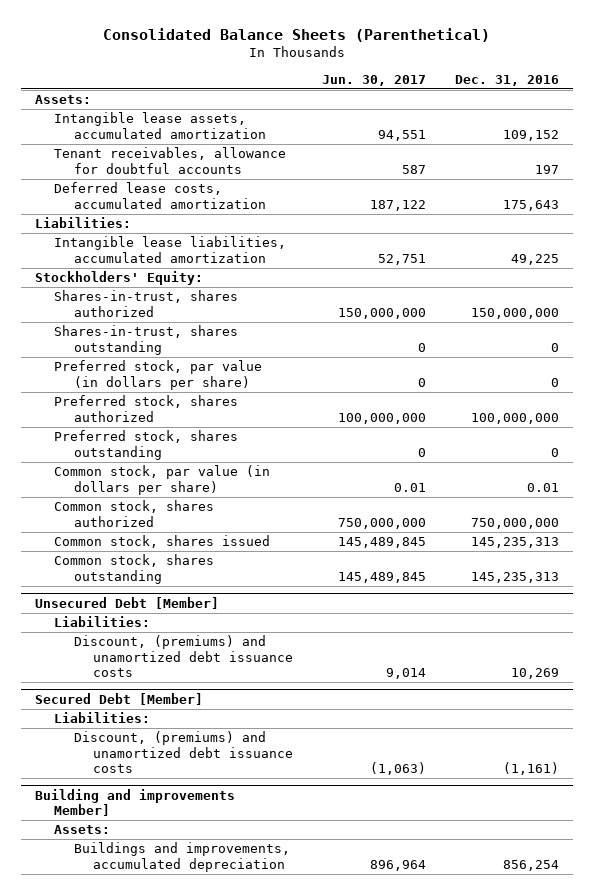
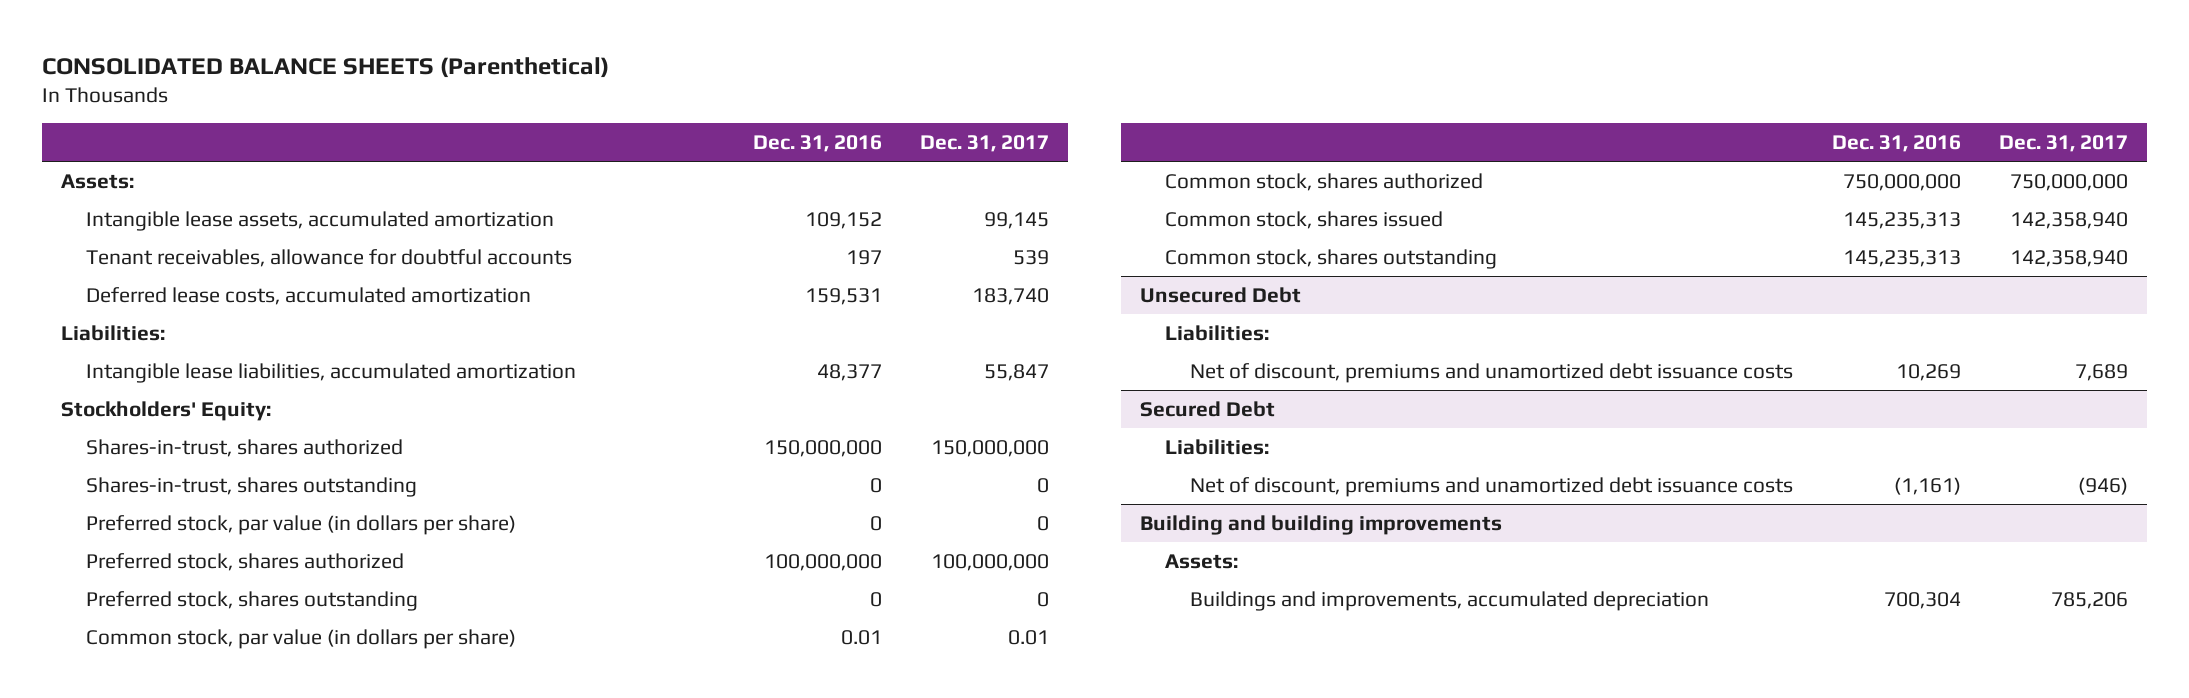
[102,28,490,43] Consolidated Balance Sheets (Parenthetical) -> [41,56,609,78] CONSOLIDATED BALANCE SHEETS (Parenthetical)
[321,74,426,86] Jun. 30, 2017 -> none
none -> [920,134,1050,152] Dec. 31, 2017
[502,199,559,211] 175,643 -> [804,287,882,305] 159,531
[510,253,559,265] 49,225 -> [816,363,882,381] 48,377
[35,596,220,609] Unsecured Debt [Member] -> [1139,286,1301,303] Unsecured Debt
[73,635,293,678] Discount, (premiums) and unamortized debt issuance costs -> [1190,362,1794,383] Net of discount, premiums and unamortized debt issuance costs
[35,692,204,705] Secured Debt [Member] -> [1139,400,1275,417] Secured Debt
[73,731,293,774] Discount, (premiums) and unamortized debt issuance costs -> [1190,476,1794,497] Net of discount, premiums and unamortized debt issuance costs
[35,788,236,817] Building and improvements Member] -> [1139,514,1502,535] Building and building improvements
[502,859,559,871] 856,254 -> [1883,591,1961,609] 700,304

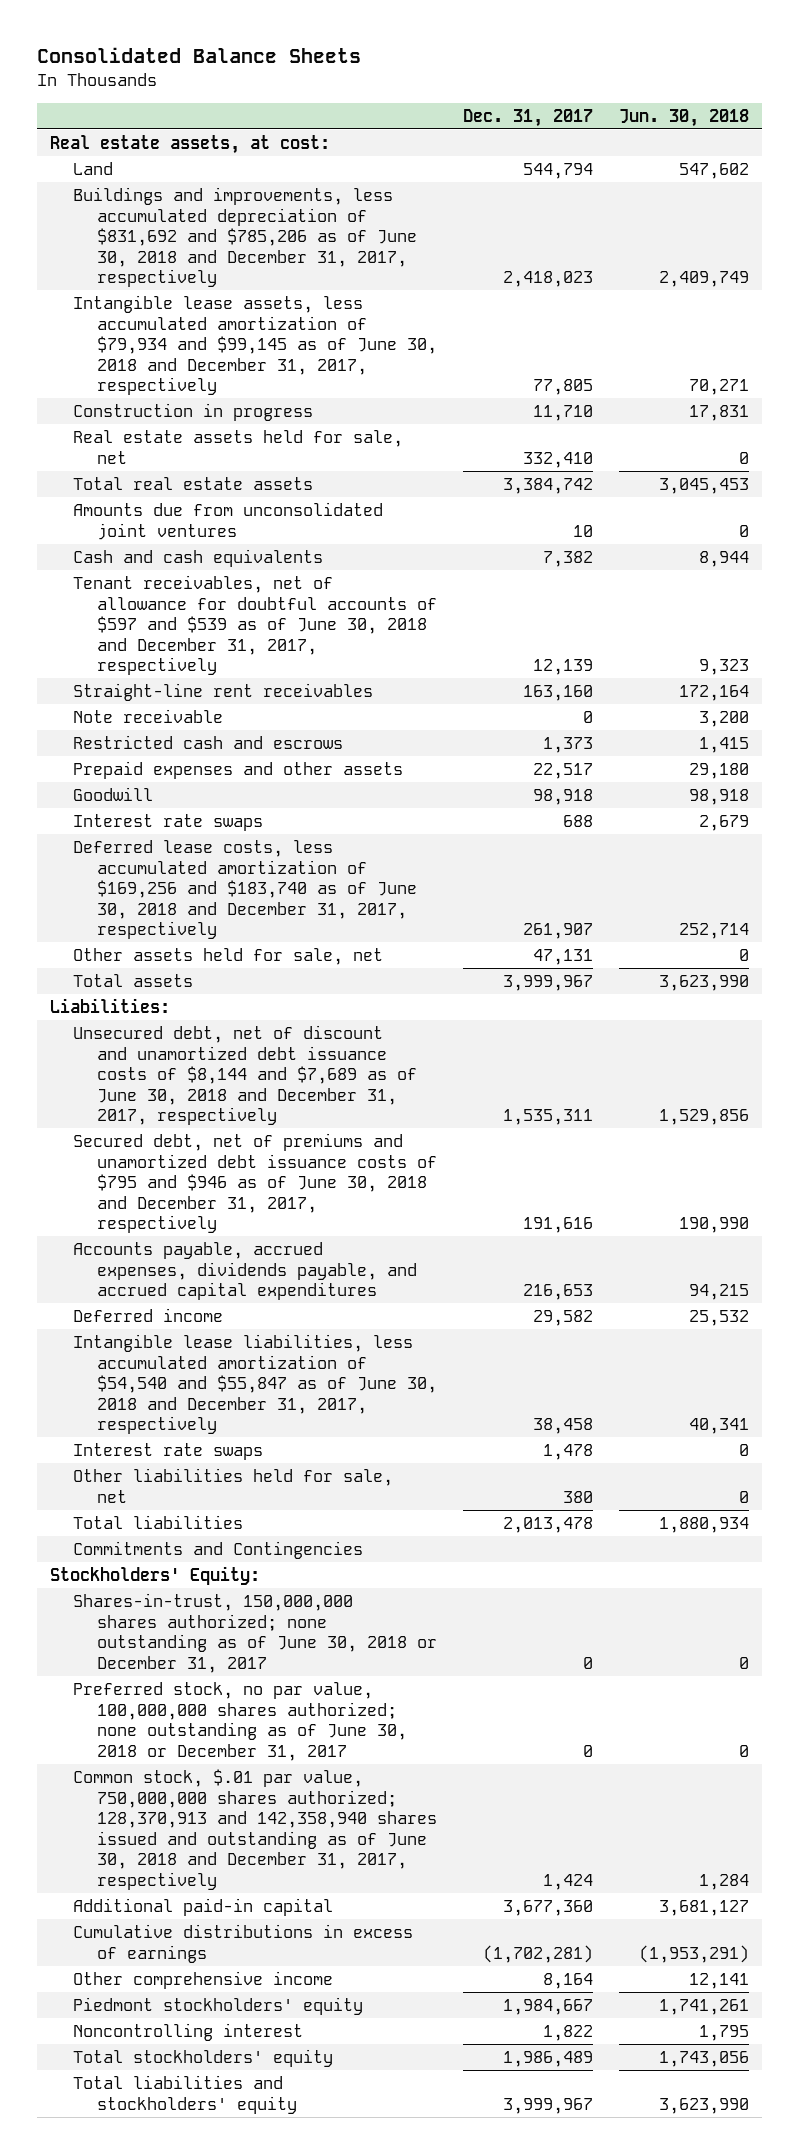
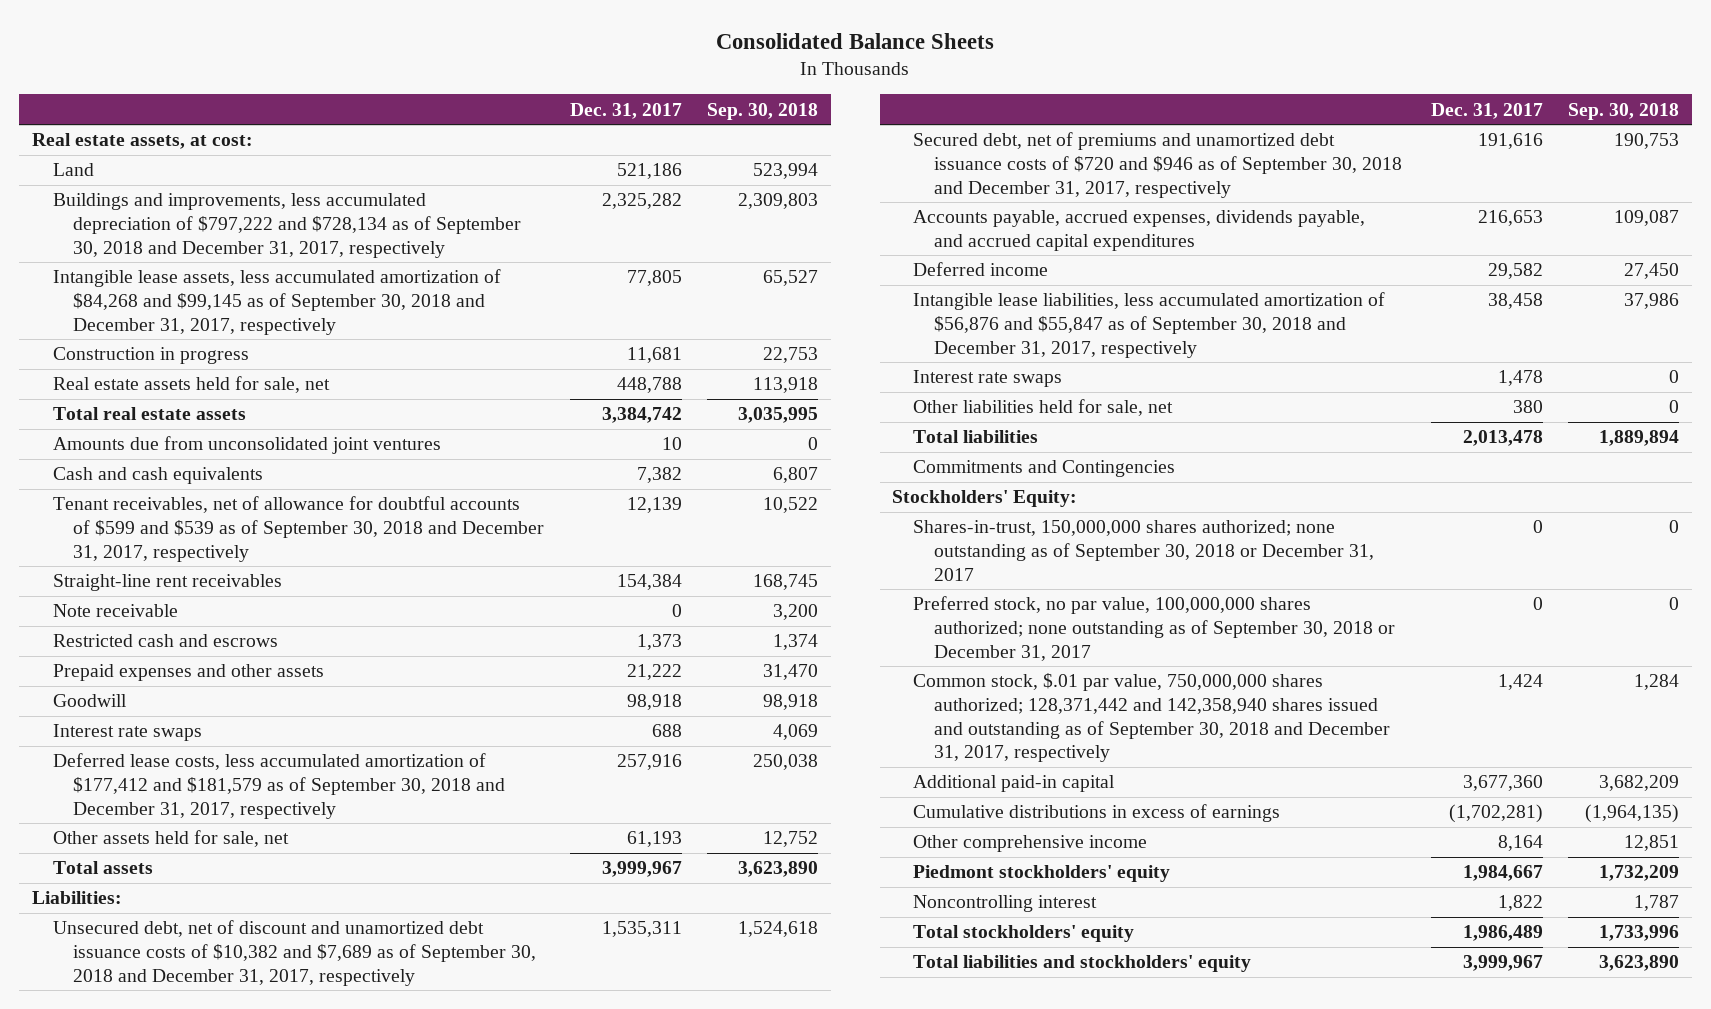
[618,108,749,127] Jun. 30, 2018 -> none
none -> [707,102,819,120] Sep. 30, 2018
[522,162,593,179] 544,794 -> [616,163,682,180] 521,186
[73,186,417,288] Buildings and improvements, less accumulated depreciation of $831,692 and $785,206 as of June 30, 2018 and December 31, 2017, respectively -> [52,193,522,258] Buildings and improvements, less accumulated depreciation of $797,222 and $728,134 as of September 30, 2018 and December 31, 2017, respectively
[502,271,593,288] 2,418,023 -> [601,193,682,210] 2,325,282
[73,294,437,396] Intangible lease assets, less accumulated amortization of $79,934 and $99,145 as of June 30, 2018 and December 31, 2017, respectively -> [52,269,501,335] Intangible lease assets, less accumulated amortization of $84,268 and $99,145 as of September 30, 2018 and December 31, 2017, respectively
[532,404,593,421] 11,710 -> [626,347,682,364] 11,681
[522,451,593,468] 332,410 -> [616,377,682,394] 448,788
[73,574,437,676] Tenant receivables, net of allowance for doubtful accounts of $597 and $539 as of June 30, 2018 and December 31, 2017, respectively -> [52,496,545,562] Tenant receivables, net of allowance for doubtful accounts of $599 and $539 as of September 30, 2018 and December 31, 2017, respectively
[522,684,593,701] 163,160 -> [616,574,682,591] 154,384
[532,762,593,779] 22,517 -> [626,664,682,681] 21,222
[73,839,417,940] Deferred lease costs, less accumulated amortization of $169,256 and $183,740 as of June 30, 2018 and December 31, 2017, respectively -> [52,753,506,819] Deferred lease costs, less accumulated amortization of $177,412 and $181,579 as of September 30, 2018 and December 31, 2017, respectively
[522,923,593,940] 261,907 -> [616,754,682,771] 257,916
[532,948,593,965] 47,131 -> [626,831,682,848] 61,193
[73,1024,417,1126] Unsecured debt, net of discount and unamortized debt issuance costs of $8,144 and $7,689 as of June 30, 2018 and December 31, 2017, respectively -> [52,920,537,986] Unsecured debt, net of discount and unamortized debt issuance costs of $10,382 and $7,689 as of September 30, 2018 and December 31, 2017, respectively
[73,1132,437,1234] Secured debt, net of premiums and unamortized debt issuance costs of $795 and $946 as of June 30, 2018 and December 31, 2017, respectively -> [913,132,1403,198] Secured debt, net of premiums and unamortized debt issuance costs of $720 and $946 as of September 30, 2018 and December 31, 2017, respectively
[73,1333,437,1435] Intangible lease liabilities, less accumulated amortization of $54,540 and $55,847 as of June 30, 2018 and December 31, 2017, respectively -> [913,292,1386,358] Intangible lease liabilities, less accumulated amortization of $56,876 and $55,847 as of September 30, 2018 and December 31, 2017, respectively
[73,1592,437,1673] Shares-in-trust, 150,000,000 shares authorized; none outstanding as of June 30, 2018 or December 31, 2017 -> [913,520,1375,581] Shares-in-trust, 150,000,000 shares authorized; none outstanding as of September 30, 2018 or December 31, 2017
[73,1681,407,1761] Preferred stock, no par value, 100,000,000 shares authorized; none outstanding as of June 30, 2018 or December 31, 2017 -> [913,596,1396,661] Preferred stock, no par value, 100,000,000 shares authorized; none outstanding as of September 30, 2018 or December 31, 2017
[73,1768,437,1891] Common stock, $.01 par value, 750,000,000 shares authorized; 128,370,913 and 142,358,940 shares issued and outstanding as of June 30, 2018 and December 31, 2017, respectively -> [913,673,1391,763] Common stock, $.01 par value, 750,000,000 shares authorized; 128,371,442 and 142,358,940 shares issued and outstanding as of September 30, 2018 and December 31, 2017, respectively

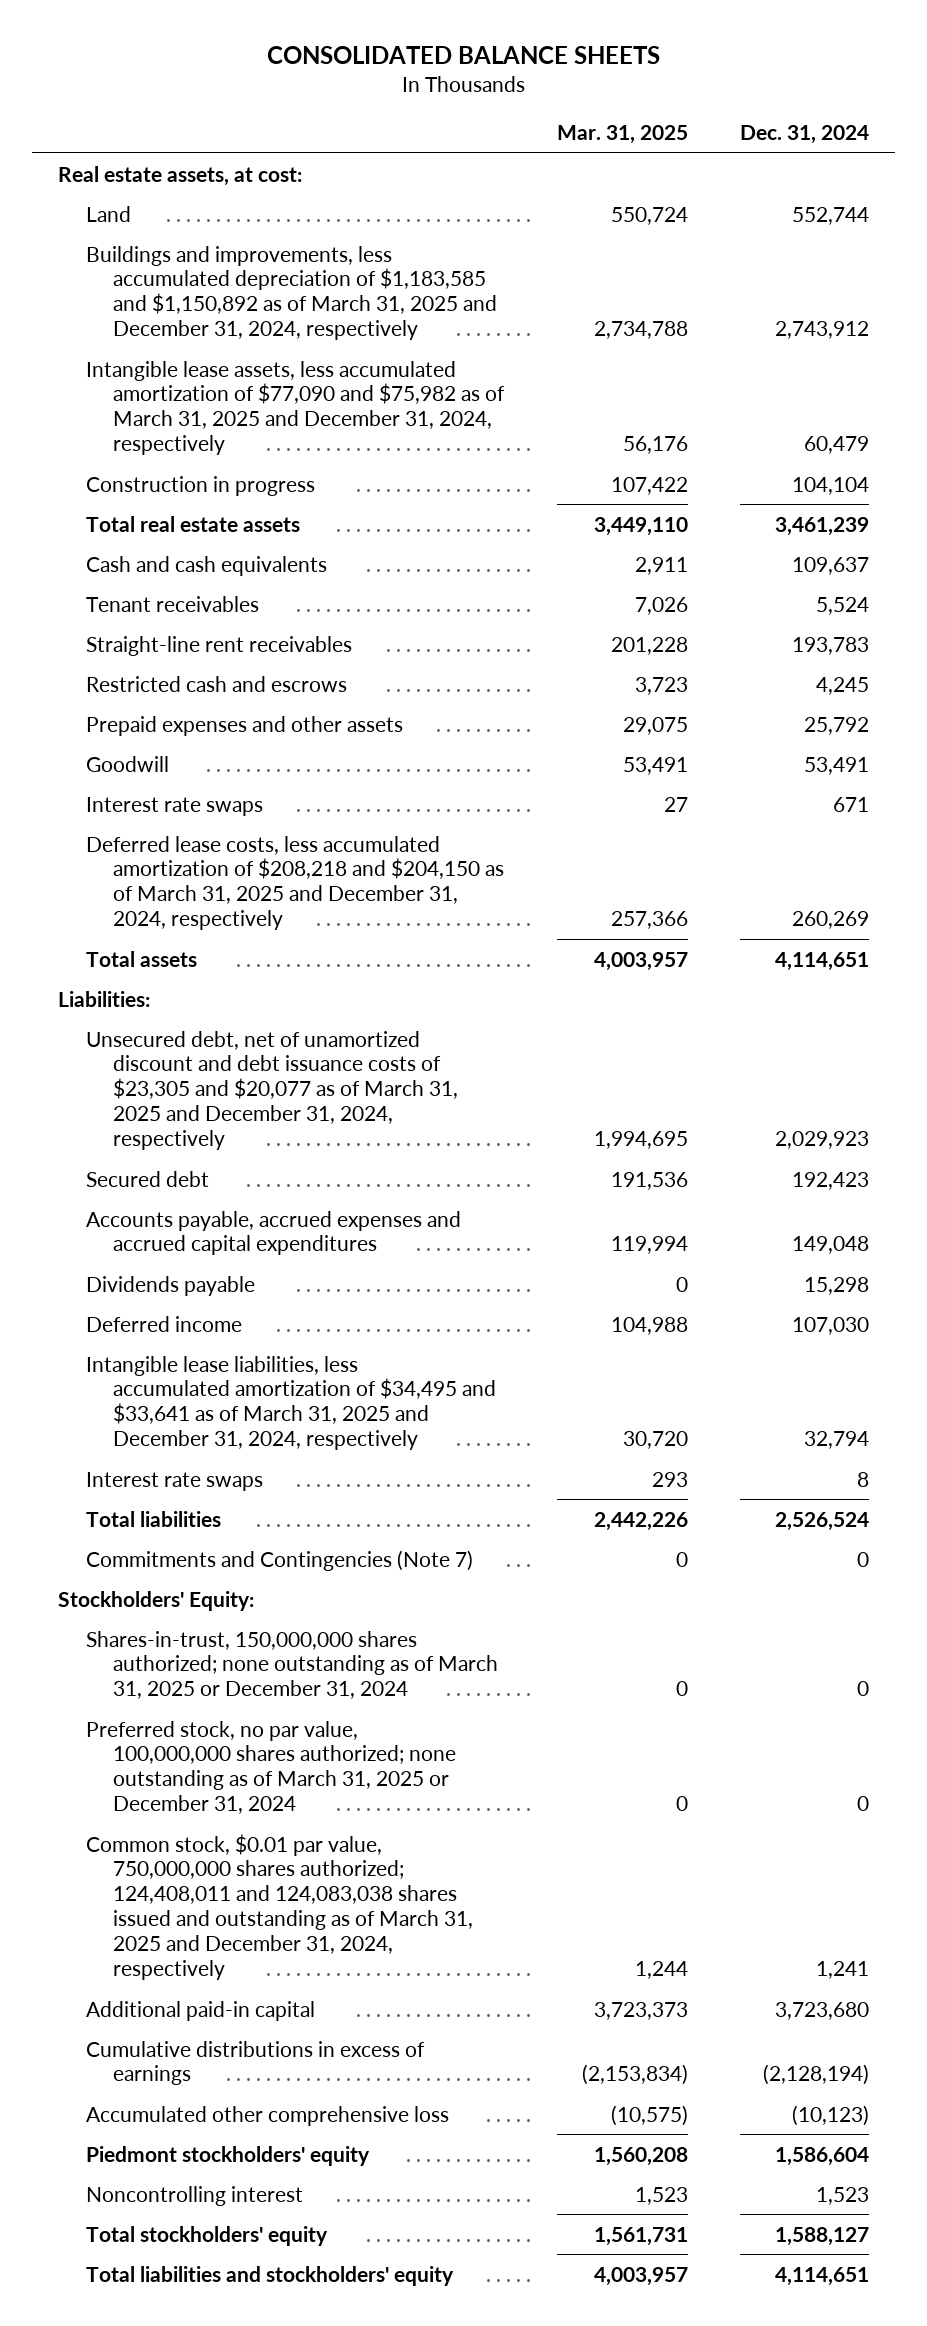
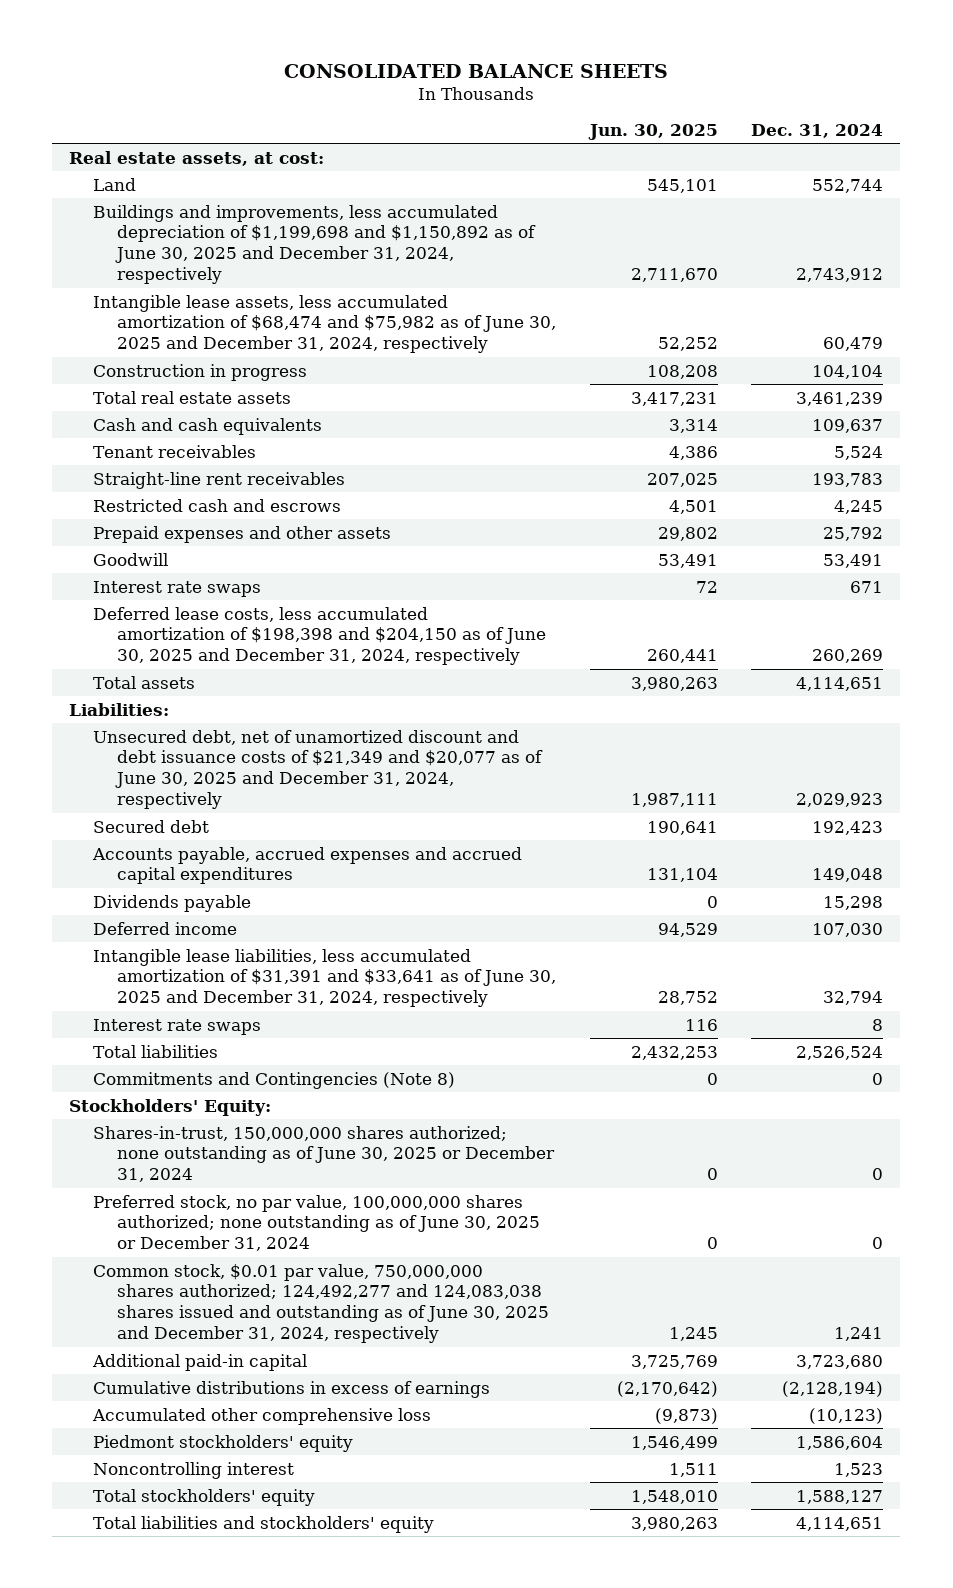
[556,125,688,145] Mar. 31, 2025 -> none
none -> [587,123,718,140] Jun. 30, 2025
[85,245,498,341] Buildings and improvements, less accumulated depreciation of $1,183,585 and $1,150,892 as of March 31, 2025 and December 31, 2024, respectively -> [92,204,536,285] Buildings and improvements, less accumulated depreciation of $1,199,698 and $1,150,892 as of June 30, 2025 and December 31, 2024, respectively
[85,360,506,456] Intangible lease assets, less accumulated amortization of $77,090 and $75,982 as of March 31, 2025 and December 31, 2024, respectively -> [92,294,556,354] Intangible lease assets, less accumulated amortization of $68,474 and $75,982 as of June 30, 2025 and December 31, 2024, respectively
[85,835,505,931] Deferred lease costs, less accumulated amortization of $208,218 and $204,150 as of March 31, 2025 and December 31, 2024, respectively -> [92,606,546,666] Deferred lease costs, less accumulated amortization of $198,398 and $204,150 as of June 30, 2025 and December 31, 2024, respectively
[85,1030,459,1151] Unsecured debt, net of unamortized discount and debt issuance costs of $23,305 and $20,077 as of March 31, 2025 and December 31, 2024, respectively -> [92,729,543,810] Unsecured debt, net of unamortized discount and debt issuance costs of $21,349 and $20,077 as of June 30, 2025 and December 31, 2024, respectively
[85,1355,497,1451] Intangible lease liabilities, less accumulated amortization of $34,495 and $33,641 as of March 31, 2025 and December 31, 2024, respectively -> [92,948,556,1008] Intangible lease liabilities, less accumulated amortization of $31,391 and $33,641 as of June 30, 2025 and December 31, 2024, respectively
[85,1549,473,1571] Commitments and Contingencies (Note 7) -> [92,1071,455,1089] Commitments and Contingencies (Note 8)
[85,1630,499,1700] Shares-in-trust, 150,000,000 shares authorized; none outstanding as of March 31, 2025 or December 31, 2024 -> [92,1125,555,1183] Shares-in-trust, 150,000,000 shares authorized; none outstanding as of June 30, 2025 or December 31, 2024
[85,1720,457,1815] Preferred stock, no par value, 100,000,000 shares authorized; none outstanding as of March 31, 2025 or December 31, 2024 -> [92,1194,540,1252] Preferred stock, no par value, 100,000,000 shares authorized; none outstanding as of June 30, 2025 or December 31, 2024
[85,1833,474,1981] Common stock, $0.01 par value, 750,000,000 shares authorized; 124,408,011 and 124,083,038 shares issued and outstanding as of March 31, 2025 and December 31, 2024, respectively -> [92,1263,549,1344] Common stock, $0.01 par value, 750,000,000 shares authorized; 124,492,277 and 124,083,038 shares issued and outstanding as of June 30, 2025 and December 31, 2024, respectively

